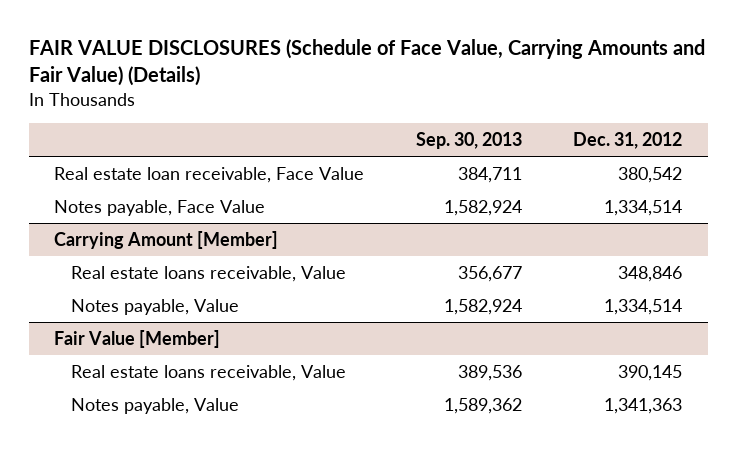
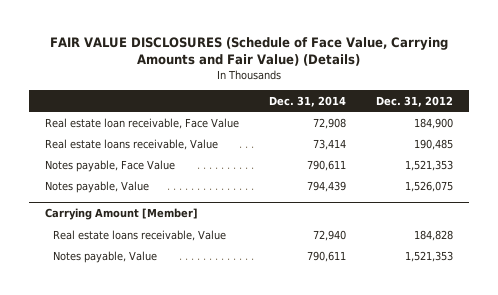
[415,131,522,149] Sep. 30, 2013 -> none
none -> [268,95,346,107] Dec. 31, 2014
[618,166,683,183] 380,542 -> [414,117,454,129] 184,900
none -> [44,138,218,150] Real estate loans receivable, Value
[604,199,683,216] 1,334,514 -> [405,159,454,171] 1,521,353
none -> [44,180,149,193] Notes payable, Value
[54,329,221,348] Fair Value [Member] -> none
[70,364,346,381] Real estate loans receivable, Value -> none
[70,397,239,414] Notes payable, Value -> none
[618,265,683,282] 348,846 -> [414,229,454,241] 184,828
[604,298,683,315] 1,334,514 -> [405,250,454,262] 1,521,353

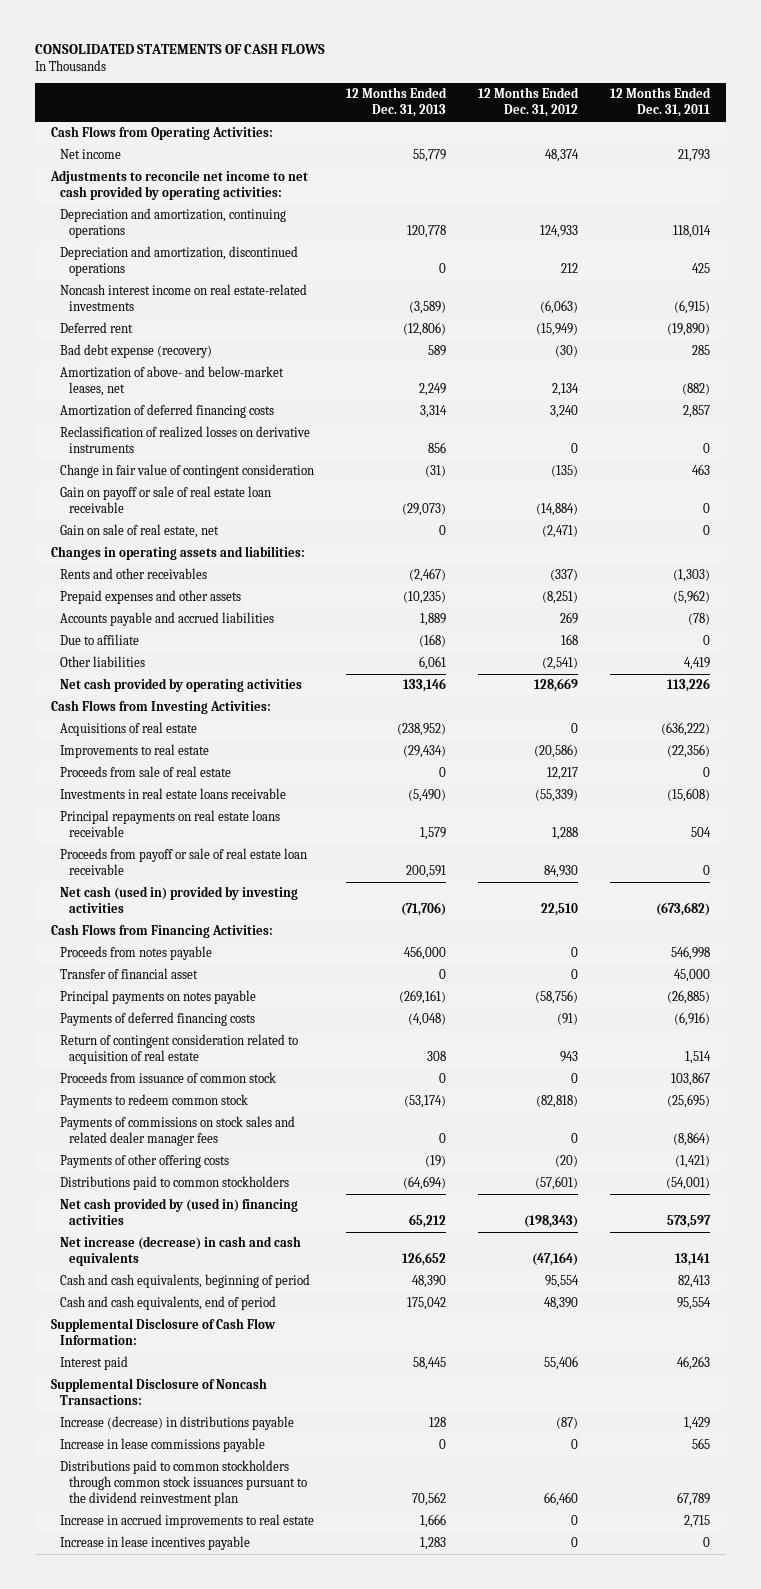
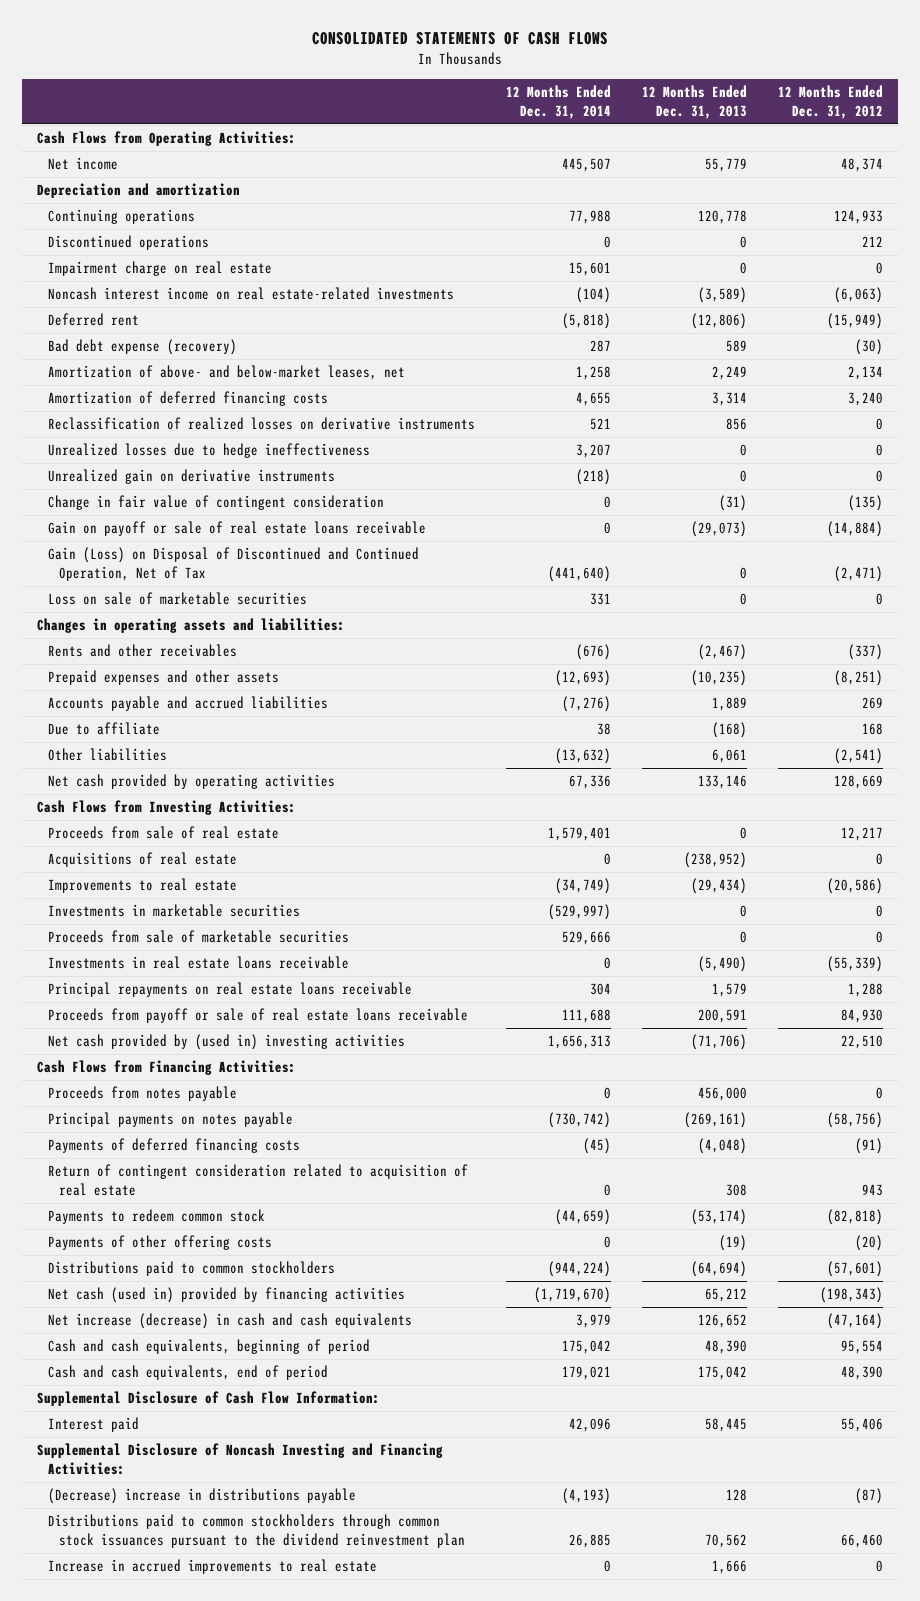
[609,87,711,118] 12 Months Ended Dec. 31, 2011 -> none
none -> [505,85,611,119] 12 Months Ended Dec. 31, 2014
[50,170,309,200] Adjustments to reconcile net income to net cash provided by operating activities: -> none
none -> [37,183,241,199] Depreciation and amortization
[59,208,286,238] Depreciation and amortization, continuing operations -> [47,209,195,225] Continuing operations
[59,246,298,276] Depreciation and amortization, discontinued operations -> [47,235,209,251] Discontinued operations
none -> [47,261,272,277] Impairment charge on real estate
none -> [47,443,370,459] Unrealized losses due to hedge ineffectiveness
none -> [47,469,335,485] Unrealized gain on derivative instruments
[59,486,271,513] Gain on payoff or sale of real estate loan receivable -> [47,521,426,537] Gain on payoff or sale of real estate loans receivable
[59,524,219,539] Gain on sale of real estate, net -> [47,547,419,581] Gain (Loss) on Disposal of Discontinued and Continued Operation, Net of Tax
none -> [47,592,307,606] Loss on sale of marketable securities
[59,766,231,778] Proceeds from sale of real estate -> [47,826,279,840] Proceeds from sale of real estate
none -> [47,904,300,918] Investments in marketable securities
none -> [47,930,349,944] Proceeds from sale of marketable securities
[59,848,307,875] Proceeds from payoff or sale of real estate loan receivable -> [47,1008,468,1024] Proceeds from payoff or sale of real estate loans receivable
[59,886,298,913] Net cash (used in) provided by investing activities -> [47,1034,405,1051] Net cash provided by (used in) investing activities
[59,968,198,980] Transfer of financial asset -> none
[59,1072,276,1084] Proceeds from issuance of common stock -> none
[59,1116,295,1146] Payments of commissions on stock sales and related dealer manager fees -> none
[59,1198,298,1225] Net cash provided by (used in) financing activities -> [47,1287,405,1304] Net cash (used in) provided by financing activities
[59,1438,265,1453] Increase in lease commissions payable -> none
[51,1378,268,1405] Supplemental Disclosure of Noncash Transactions: -> [37,1443,444,1475] Supplemental Disclosure of Noncash Investing and Financing Activities:
[59,1416,294,1431] Increase (decrease) in distributions payable -> [47,1488,356,1505] (Decrease) increase in distributions payable
[59,1536,250,1551] Increase in lease incentives payable -> none

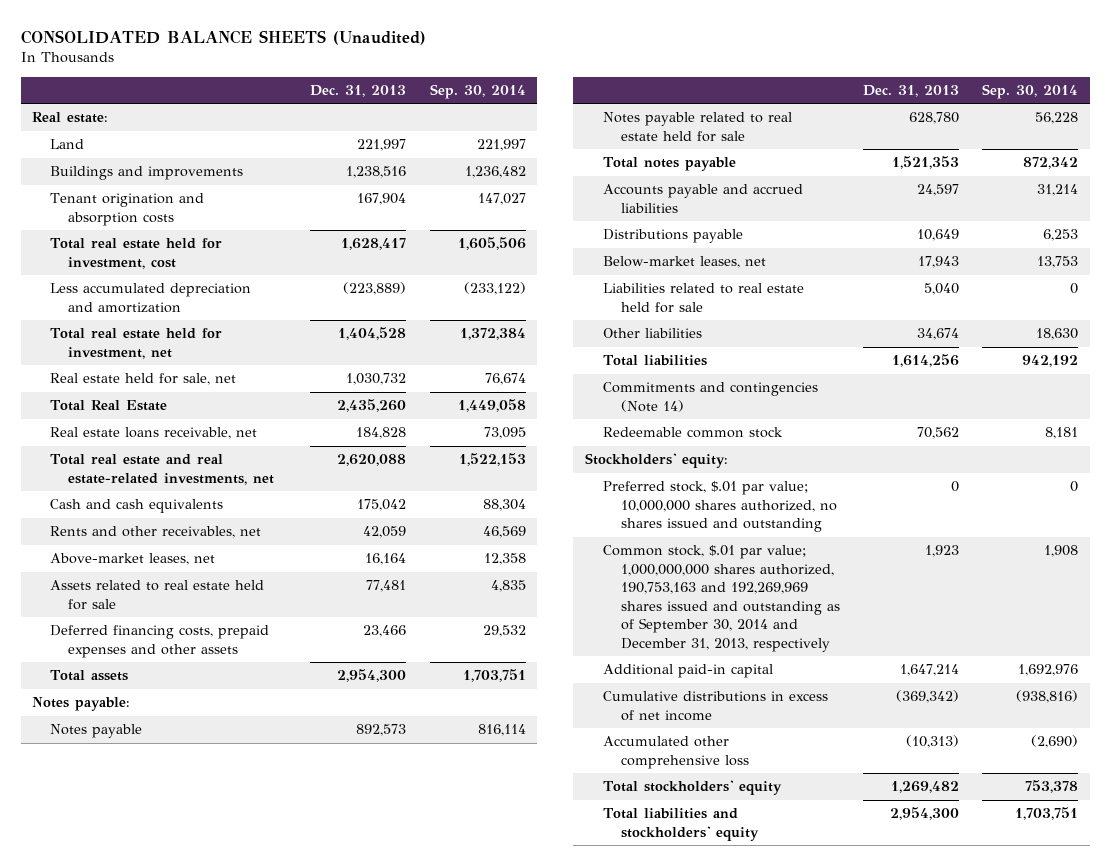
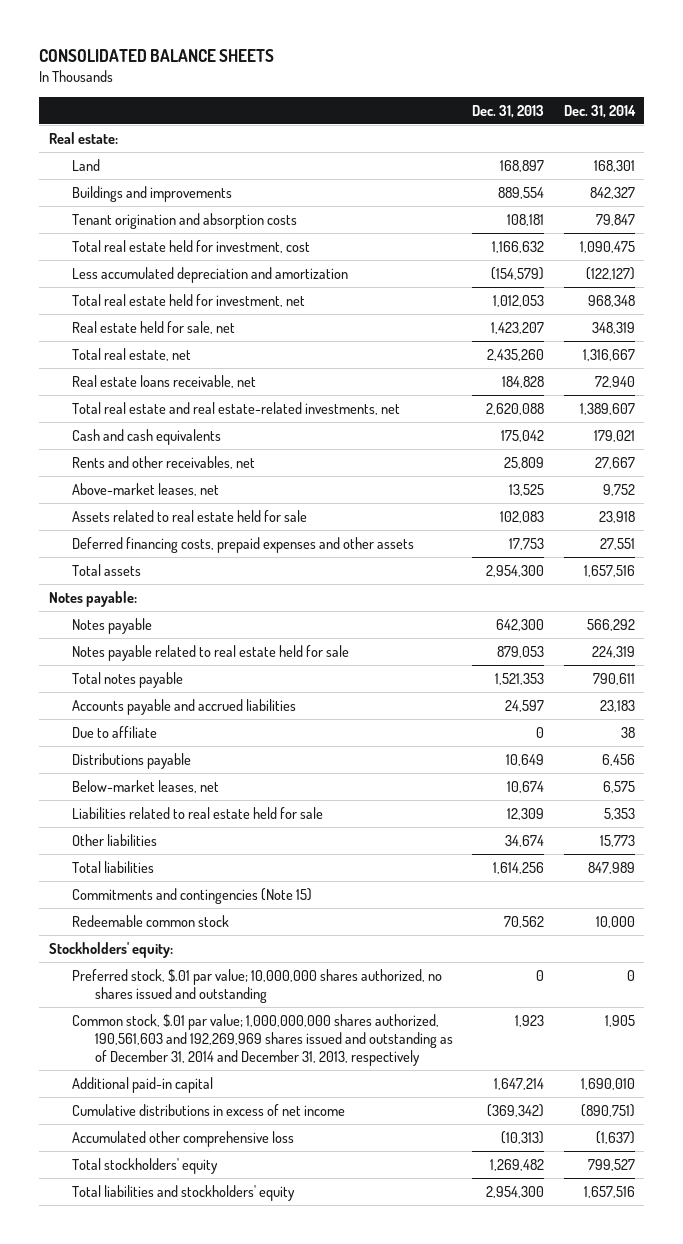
[20,30,426,46] CONSOLIDATED BALANCE SHEETS (Unaudited) -> [38,48,274,62] CONSOLIDATED BALANCE SHEETS
[429,84,526,100] Sep. 30, 2014 -> none
none -> [563,104,636,118] Dec. 31, 2014
[357,139,407,152] 221,997 -> [500,160,545,173] 168,897
[346,166,407,179] 1,238,516 -> [498,187,545,200] 889,554
[357,193,407,206] 167,904 -> [507,214,545,227] 108,181
[341,238,407,251] 1,628,417 -> [492,241,545,254] 1,166,632
[343,282,407,296] (223,889) -> [491,267,545,281] (154,579)
[338,327,407,341] 1,404,528 -> [493,295,545,308] 1,012,053
[346,373,407,386] 1,030,732 -> [491,322,545,335] 1,423,207
[50,400,168,412] Total Real Estate -> [71,348,191,362] Total real estate, net
[363,526,407,539] 42,059 -> [504,457,545,470] 25,809
[365,553,407,566] 16,164 -> [509,484,545,497] 13,525
[366,580,407,593] 77,481 -> [500,511,545,524] 102,083
[363,625,407,638] 23,466 -> [509,538,545,551] 17,753
[356,724,407,737] 892,573 -> [496,619,545,632] 642,300
[909,112,960,125] 628,780 -> [497,646,545,659] 879,053
none -> [71,726,157,739] Due to affiliate
[918,256,960,269] 17,943 -> [507,781,545,794] 10,674
[924,283,960,296] 5,040 -> [507,808,545,821] 12,309
[602,382,818,412] Commitments and contingencies (Note 14) -> [71,888,312,905] Commitments and contingencies (Note 15)
[602,545,840,652] Common stock, $.01 par value; 1,000,000,000 shares authorized, 190,753,163 and 192,269,969 shares issued and outstanding as of September 30, 2014 and December 31, 2013, respectively -> [71,1014,454,1066] Common stock, $.01 par value; 1,000,000,000 shares authorized, 190,561,603 and 192,269,969 shares issued and outstanding as of December 31, 2014 and December 31, 2013, respectively

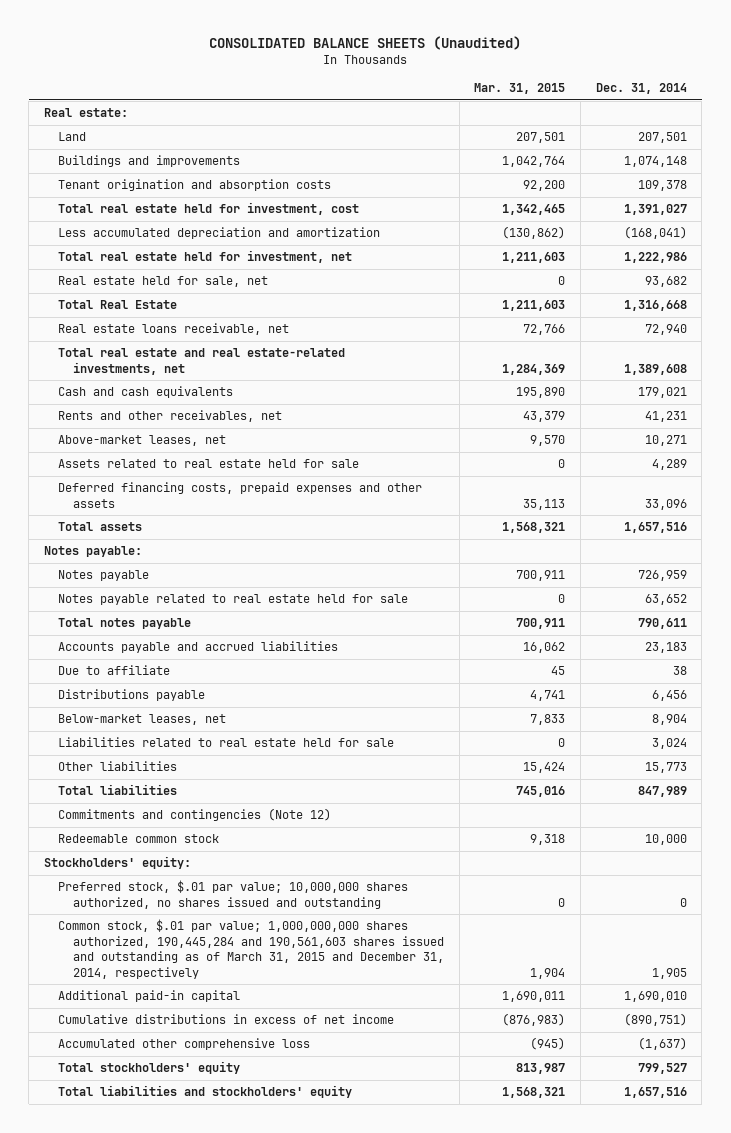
[38,48,274,62] CONSOLIDATED BALANCE SHEETS -> [209,35,522,50] CONSOLIDATED BALANCE SHEETS (Unaudited)
[472,104,545,118] Dec. 31, 2013 -> none
none -> [474,83,566,95] Mar. 31, 2015
[593,160,635,173] 168,301 -> [637,132,687,144] 207,501
[589,187,635,200] 842,327 -> [623,156,687,168] 1,074,148
[595,214,635,227] 79,847 -> [637,180,687,192] 109,378
[579,241,635,254] 1,090,475 -> [623,204,687,216] 1,391,027
[585,267,635,281] (122,127) -> [623,226,687,240] (168,041)
[587,295,635,308] 968,348 -> [623,252,687,264] 1,222,986
[591,322,635,335] 348,319 -> [644,276,687,288] 93,682
[71,348,191,362] Total real estate, net -> [58,300,178,310] Total Real Estate
[582,349,635,362] 1,316,667 -> [623,300,687,312] 1,316,668
[579,403,635,416] 1,389,607 -> [623,363,687,375] 1,389,608
[594,457,635,470] 27,667 -> [644,411,687,423] 41,231
[602,484,635,497] 9,752 -> [644,435,687,447] 10,271
[598,511,635,524] 23,918 -> [651,459,687,471] 4,289
[599,538,635,551] 27,551 -> [644,498,687,510] 33,096
[586,619,635,632] 566,292 -> [637,570,687,582] 726,959
[591,646,635,659] 224,319 -> [644,594,687,606] 63,652
[602,781,635,794] 6,575 -> [651,714,687,726] 8,904
[603,808,635,821] 5,353 -> [651,738,687,750] 3,024
[71,888,312,905] Commitments and contingencies (Note 15) -> [58,808,332,822] Commitments and contingencies (Note 12)
[71,1014,454,1066] Common stock, $.01 par value; 1,000,000,000 shares authorized, 190,561,603 and 192,269,969 shares issued and outstanding as of December 31, 2014 and December 31, 2013, respectively -> [58,919,445,979] Common stock, $.01 par value; 1,000,000,000 shares authorized, 190,445,284 and 190,561,603 shares issued and outstanding as of March 31, 2015 and December 31, 2014, respectively

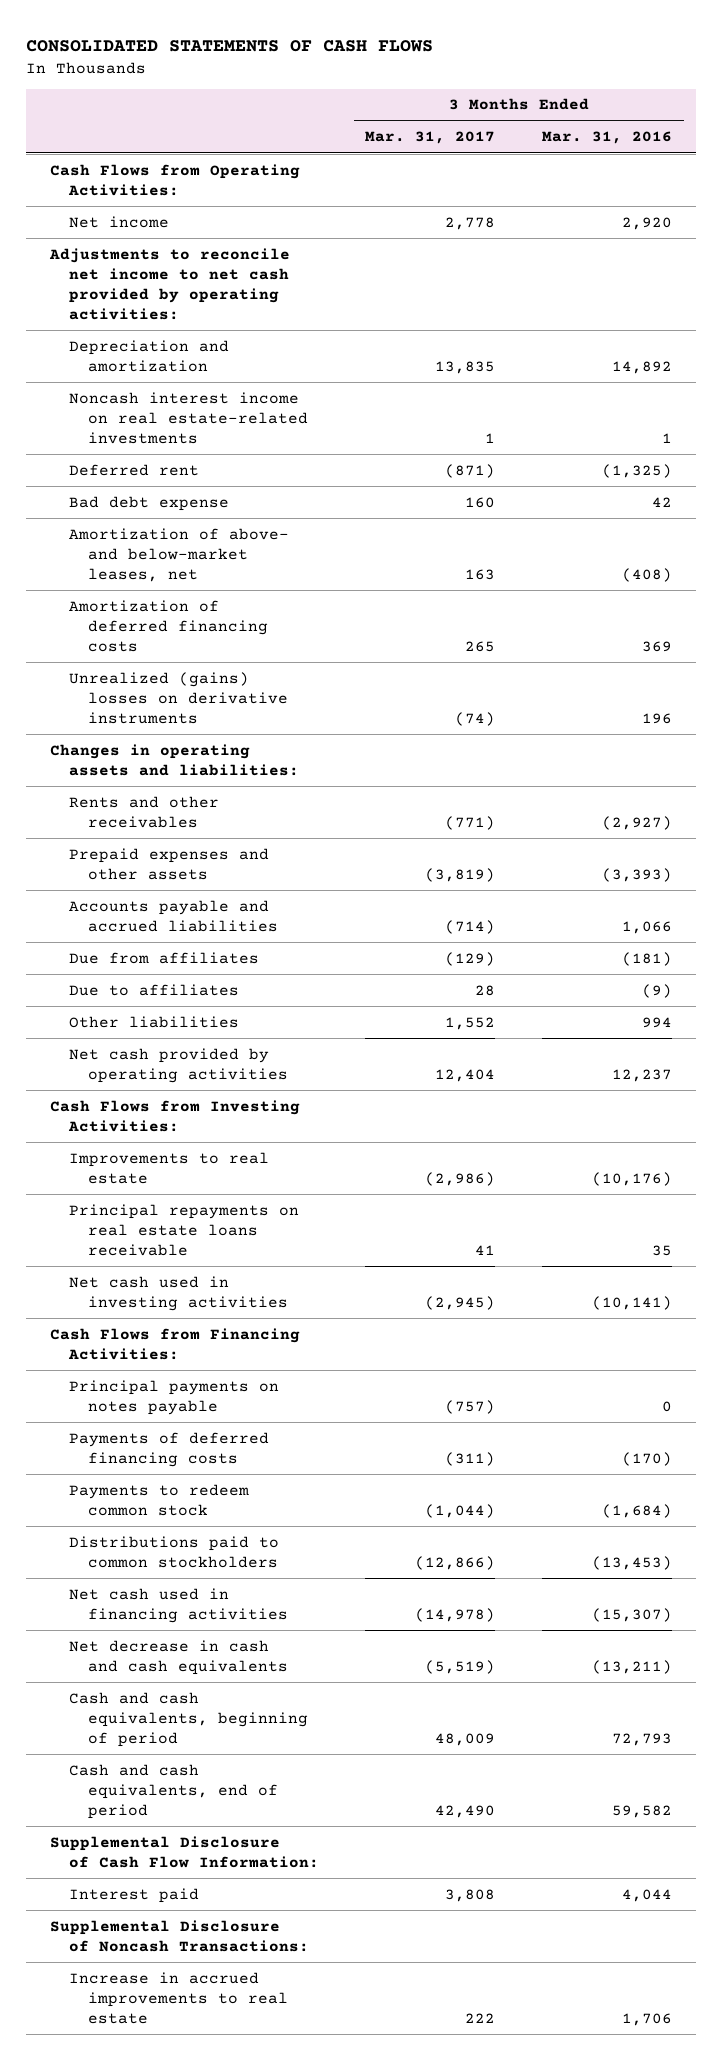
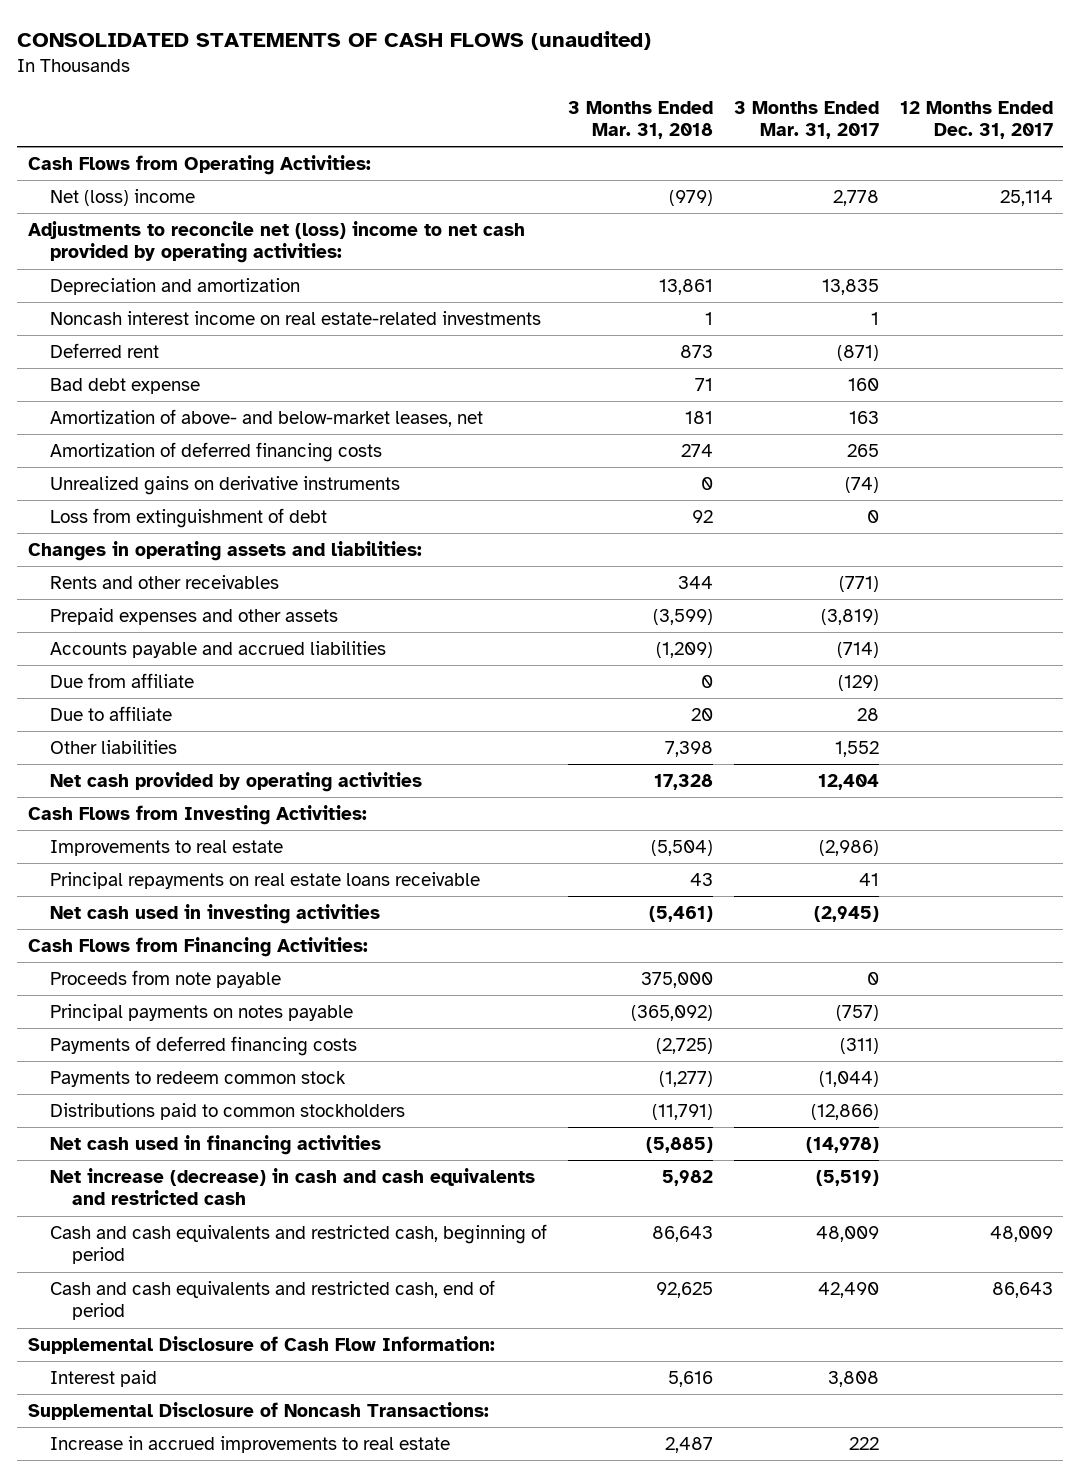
[26,40,434,53] CONSOLIDATED STATEMENTS OF CASH FLOWS -> [17,30,652,50] CONSOLIDATED STATEMENTS OF CASH FLOWS (unaudited)
[542,131,673,145] Mar. 31, 2016 -> none
none -> [567,100,713,140] 3 Months Ended Mar. 31, 2018
none -> [899,100,1053,140] 12 Months Ended Dec. 31, 2017
[68,215,169,228] Net income -> [49,188,195,206] Net (loss) income
[48,247,290,320] Adjustments to reconcile net income to net cash provided by operating activities: -> [27,220,525,264] Adjustments to reconcile net (loss) income to net cash provided by operating activities:
[68,671,288,724] Unrealized (gains) losses on derivative instruments -> [49,475,400,495] Unrealized gains on derivative instruments
none -> [49,507,327,528] Loss from extinguishment of debt
[68,951,259,964] Due from affiliates -> [49,672,194,688] Due from affiliate
[68,983,239,996] Due to affiliates -> [49,705,172,721] Due to affiliate
none -> [49,969,281,988] Proceeds from note payable
[68,1639,288,1675] Net decrease in cash and cash equivalents -> [49,1167,535,1206] Net increase (decrease) in cash and cash equivalents and restricted cash
[68,1691,308,1747] Cash and cash equivalents, beginning of period -> [49,1223,547,1265] Cash and cash equivalents and restricted cash, beginning of period
[68,1763,278,1819] Cash and cash equivalents, end of period -> [49,1279,495,1321] Cash and cash equivalents and restricted cash, end of period

